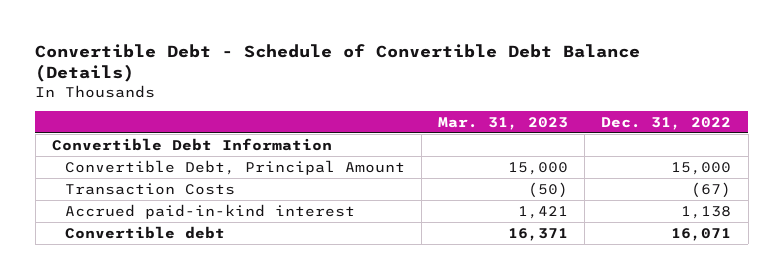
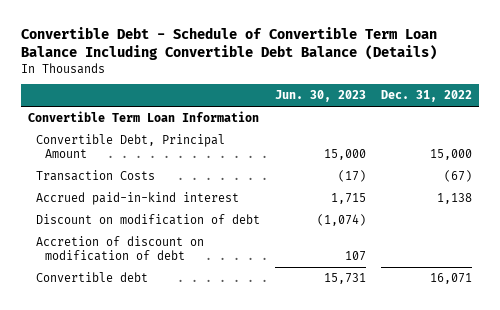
[35,43,641,83] Convertible Debt - Schedule of Convertible Debt Balance (Details) -> [20,26,437,60] Convertible Debt - Schedule of Convertible Term Loan Balance Including Convertible Debt Balance (Details)
[438,116,569,130] Mar. 31, 2023 -> none
none -> [275,90,367,103] Jun. 30, 2023
[51,138,332,152] Convertible Debt Information -> [27,111,259,123] Convertible Term Loan Information
none -> [36,214,261,226] Discount on modification of debt
none -> [36,236,205,261] Accretion of discount on modification of debt

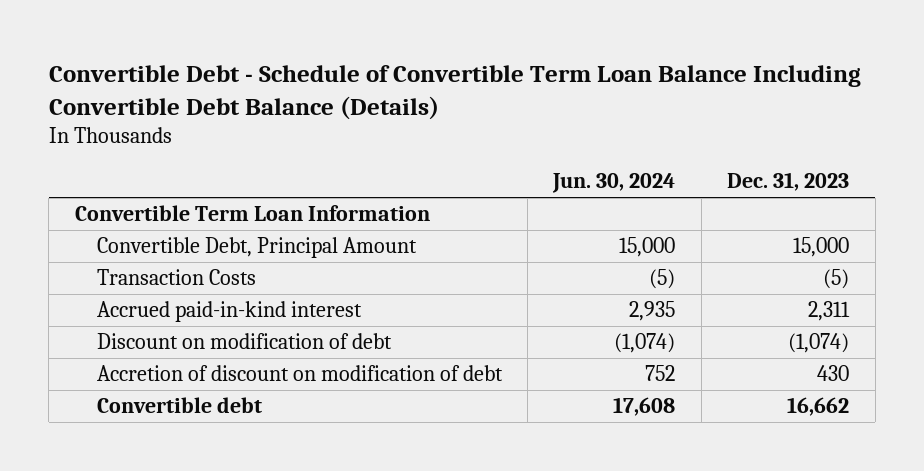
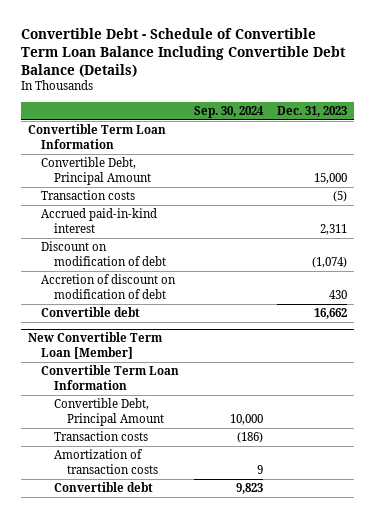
[552,173,676,194] Jun. 30, 2024 -> none
none -> [193,105,264,118] Sep. 30, 2024
[96,269,256,286] Transaction Costs -> [41,190,136,201] Transaction costs
none -> [28,332,164,359] New Convertible Term Loan [Member]
none -> [41,365,180,390] Convertible Term Loan Information
none -> [54,398,165,426] Convertible Debt, Principal Amount
none -> [54,431,149,442] Transaction costs
none -> [54,449,159,474] Amortization of transaction costs
none -> [54,482,154,493] Convertible debt

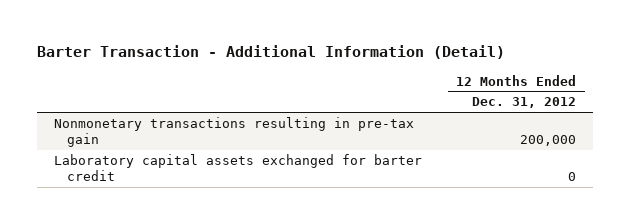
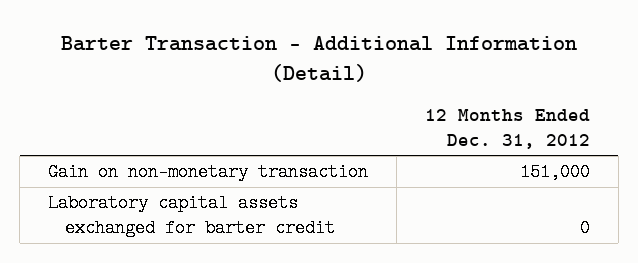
[54,117,415,147] Nonmonetary transactions resulting in pre-tax gain -> [47,163,368,182] Gain on non-monetary transaction
[520,134,577,146] 200,000 -> [519,163,590,182] 151,000

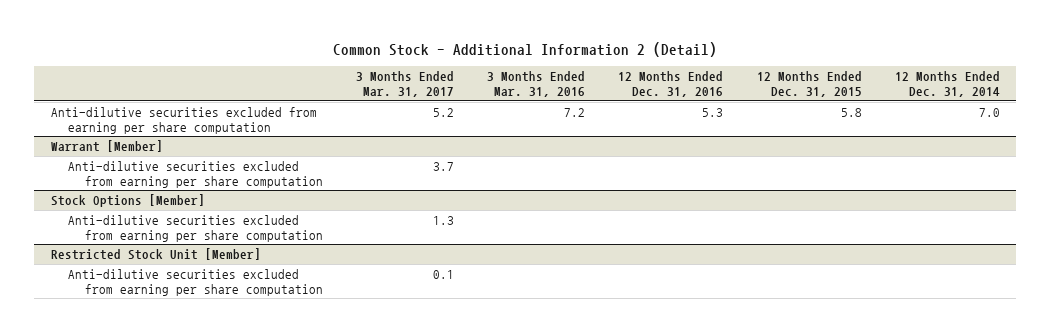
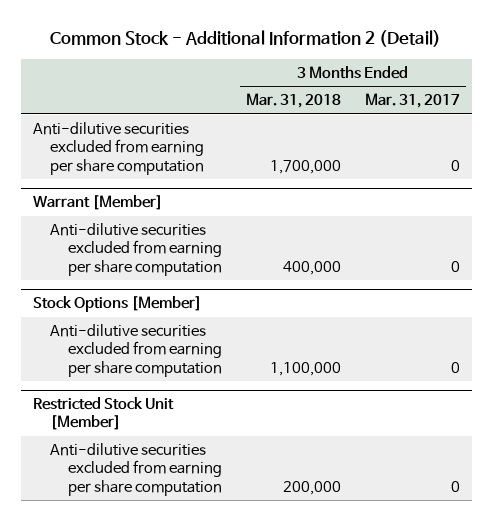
[487,71,586,97] 3 Months Ended Mar. 31, 2016 -> none
[618,71,724,97] 12 Months Ended Dec. 31, 2016 -> none
[756,71,862,97] 12 Months Ended Dec. 31, 2015 -> none
[894,71,1000,97] 12 Months Ended Dec. 31, 2014 -> none
none -> [245,93,341,109] Mar. 31, 2018
[433,107,455,117] 5.2 -> [450,159,460,171] 0
[433,161,455,171] 3.7 -> [450,260,460,272] 0
[433,215,455,225] 1.3 -> [450,361,460,373] 0
[433,269,455,279] 0.1 -> [450,480,460,492] 0

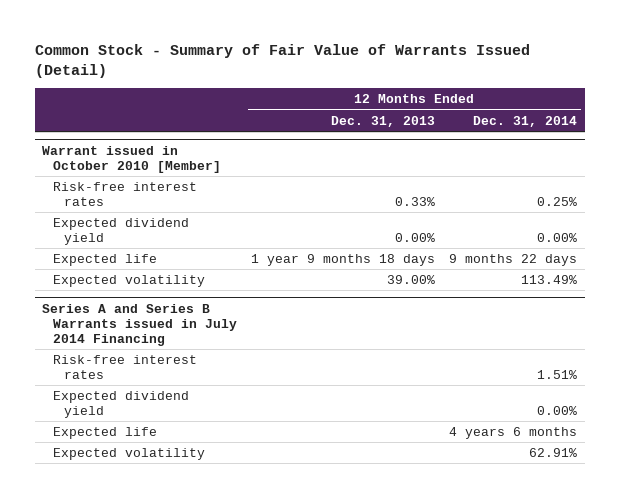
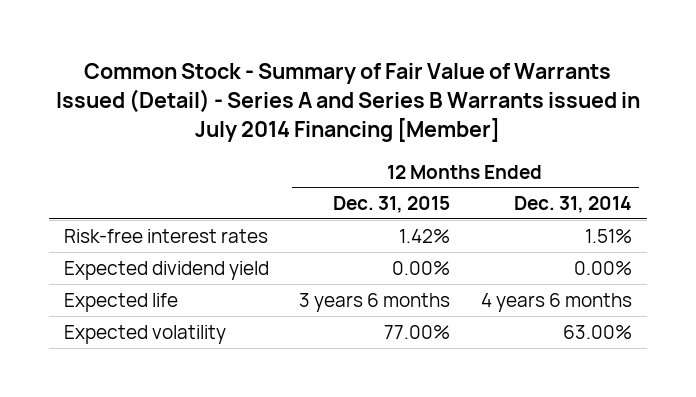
[34,44,530,79] Common Stock - Summary of Fair Value of Warrants Issued (Detail) -> [55,62,640,143] Common Stock - Summary of Fair Value of Warrants Issued (Detail) - Series A and Series B Warrants issued in July 2014 Financing [Member]
[331,115,436,127] Dec. 31, 2013 -> none
none -> [333,196,451,214] Dec. 31, 2015
[42,145,221,173] Warrant issued in October 2010 [Member] -> none
[52,182,197,207] Risk-free interest rates -> none
[52,218,189,246] Expected dividend yield -> none
[52,254,157,267] Expected life -> none
[52,275,205,288] Expected volatility -> none
[42,303,237,346] Series A and Series B Warrants issued in July 2014 Financing -> none
[529,448,578,458] 62.91% -> [562,324,632,339] 63.00%

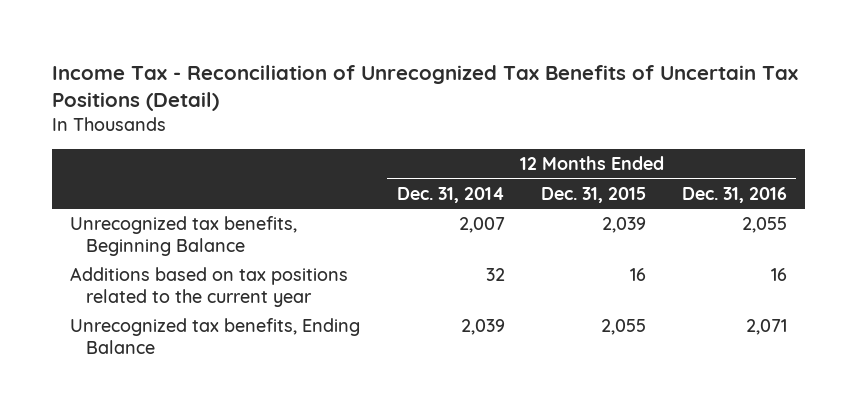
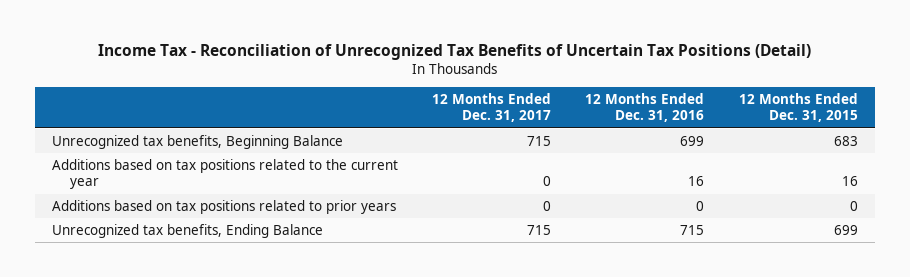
[396,186,505,203] Dec. 31, 2014 -> none
none -> [432,93,552,123] 12 Months Ended Dec. 31, 2017
[601,217,646,234] 2,039 -> [833,136,858,147] 683
[742,217,788,234] 2,055 -> [680,136,705,147] 699
none -> [52,200,397,215] Additions based on tax positions related to prior years
[600,319,646,336] 2,055 -> [833,225,858,236] 699
[746,319,788,336] 2,071 -> [680,225,705,236] 715

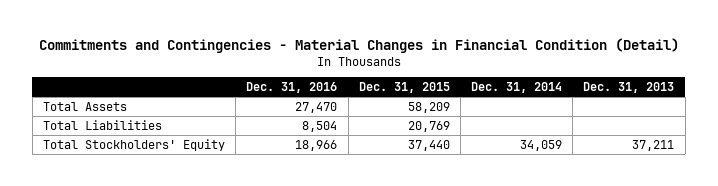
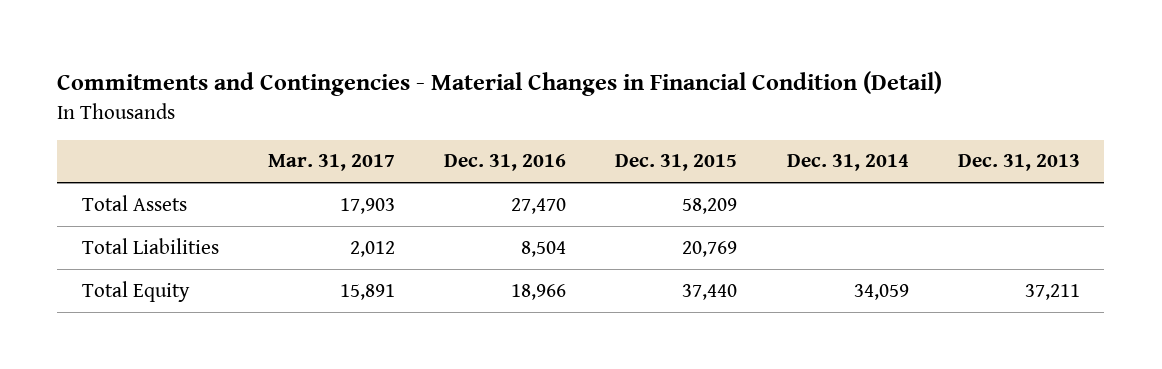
none -> [268,154,396,172] Mar. 31, 2017
[43,138,226,151] Total Stockholders' Equity -> [82,280,191,302] Total Equity

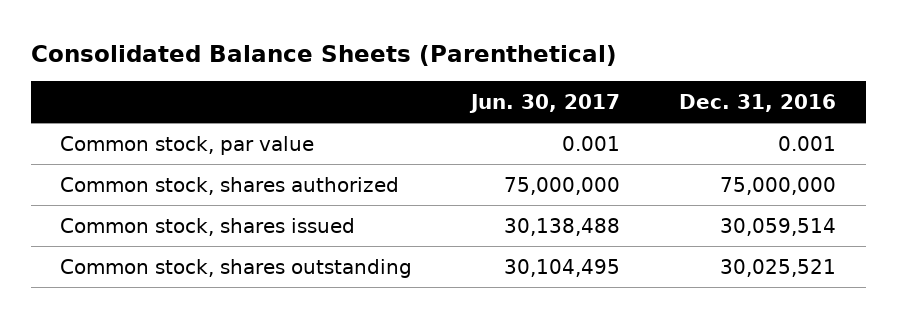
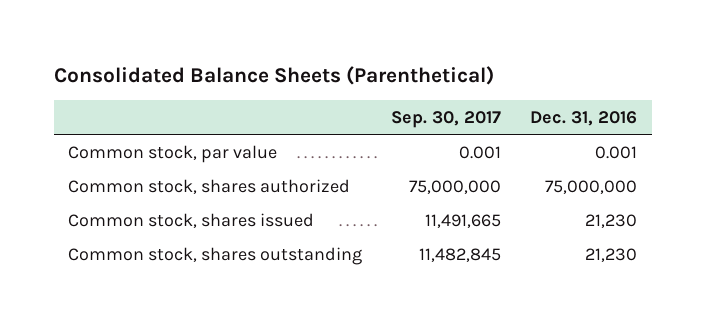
[469,94,621,114] Jun. 30, 2017 -> none
none -> [391,110,502,128] Sep. 30, 2017
[720,217,837,236] 30,059,514 -> [585,213,638,228] 21,230
[720,258,837,277] 30,025,521 -> [585,247,638,262] 21,230

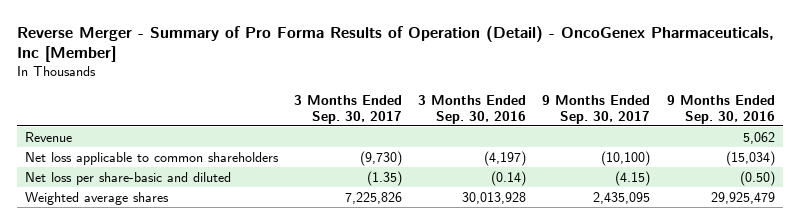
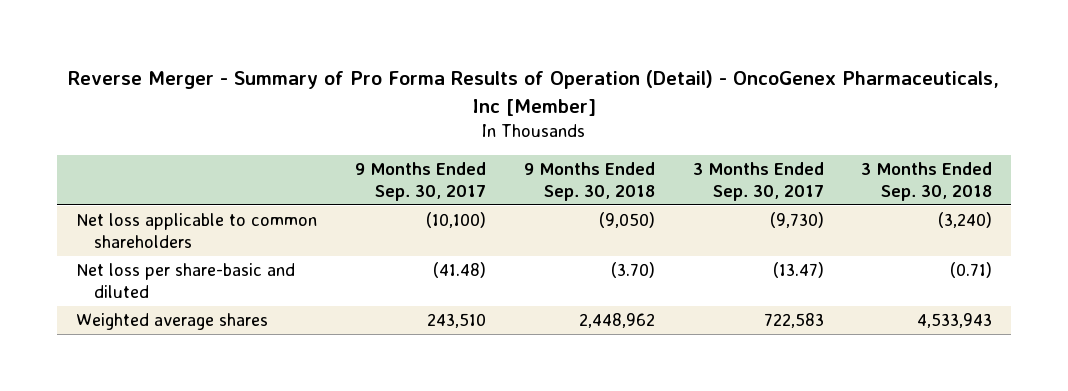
[418,94,527,124] 3 Months Ended Sep. 30, 2016 -> none
[666,94,775,124] 9 Months Ended Sep. 30, 2016 -> none
none -> [523,162,655,202] 9 Months Ended Sep. 30, 2018
none -> [861,162,993,202] 3 Months Ended Sep. 30, 2018
[24,131,72,142] Revenue -> none
[367,170,403,186] (1.35) -> [772,262,824,279] (13.47)
[615,170,651,186] (4.15) -> [432,262,486,279] (41.48)
[345,191,403,204] 7,225,826 -> [763,313,824,329] 722,583
[593,191,651,204] 2,435,095 -> [426,313,486,329] 243,510

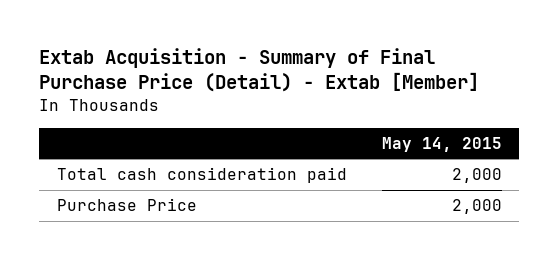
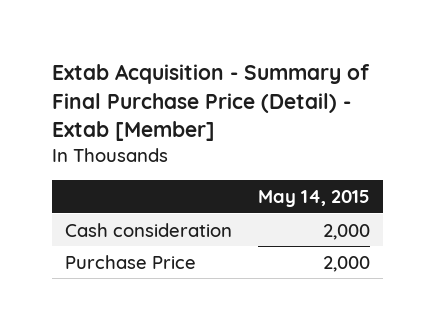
[56,167,347,184] Total cash consideration paid -> [64,222,232,237] Cash consideration

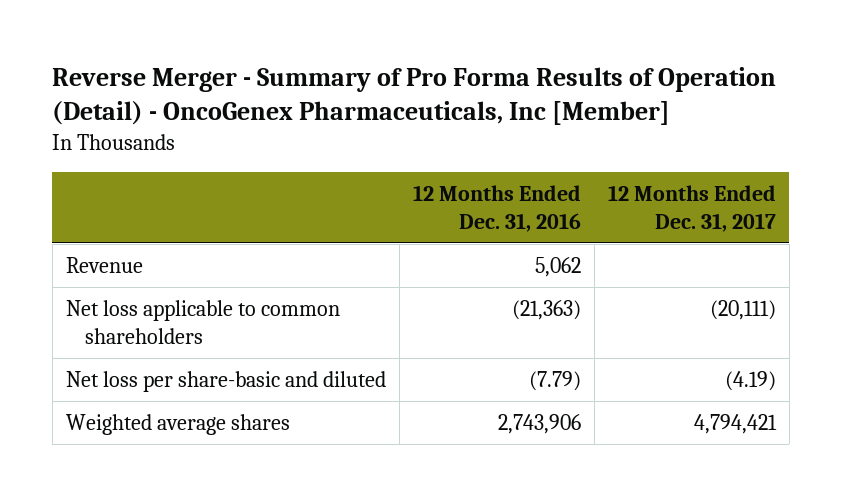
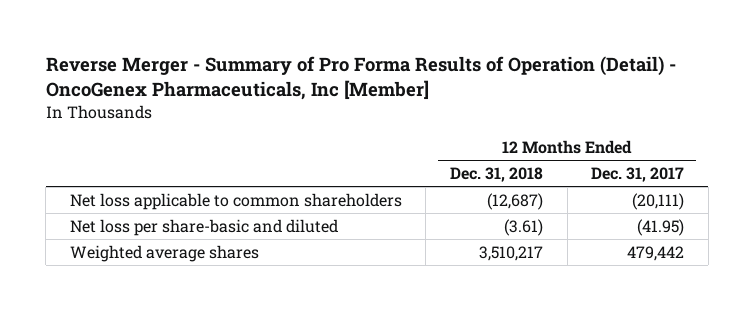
[412,185,581,232] 12 Months Ended Dec. 31, 2016 -> none
none -> [450,167,544,183] Dec. 31, 2018
[65,257,143,274] Revenue -> none
[724,371,776,392] (4.19) -> [637,218,685,236] (41.95)
[693,414,777,435] 4,794,421 -> [627,245,685,261] 479,442

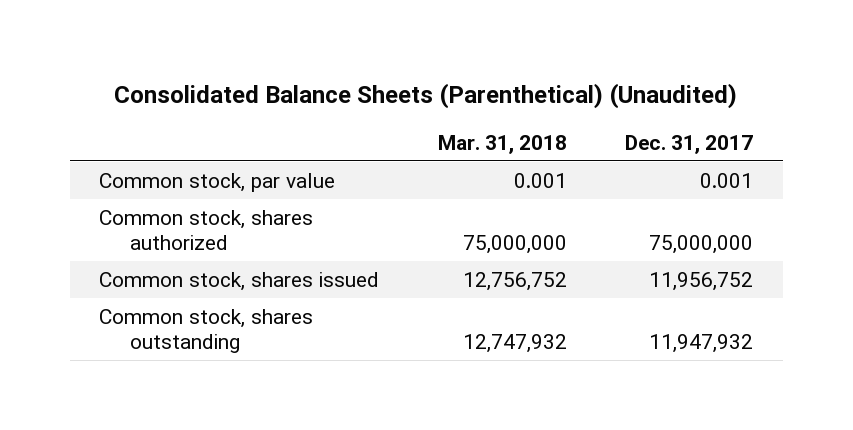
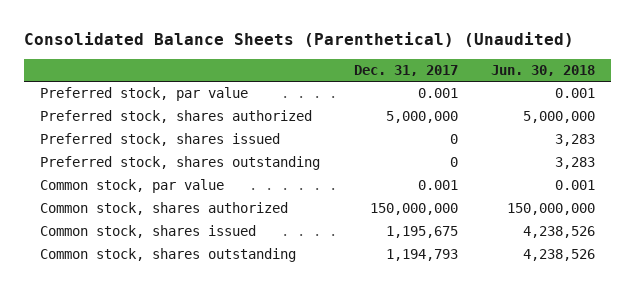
[437,134,567,154] Mar. 31, 2018 -> none
none -> [490,65,595,77] Jun. 30, 2018
none -> [40,87,249,102] Preferred stock, par value
none -> [40,110,313,124] Preferred stock, shares authorized
none -> [40,133,281,147] Preferred stock, shares issued
none -> [40,156,321,171] Preferred stock, shares outstanding
[649,235,754,255] 75,000,000 -> [369,203,458,216] 150,000,000
[649,271,754,291] 11,956,752 -> [385,226,458,239] 1,195,675
[649,334,754,354] 11,947,932 -> [385,249,458,262] 1,194,793

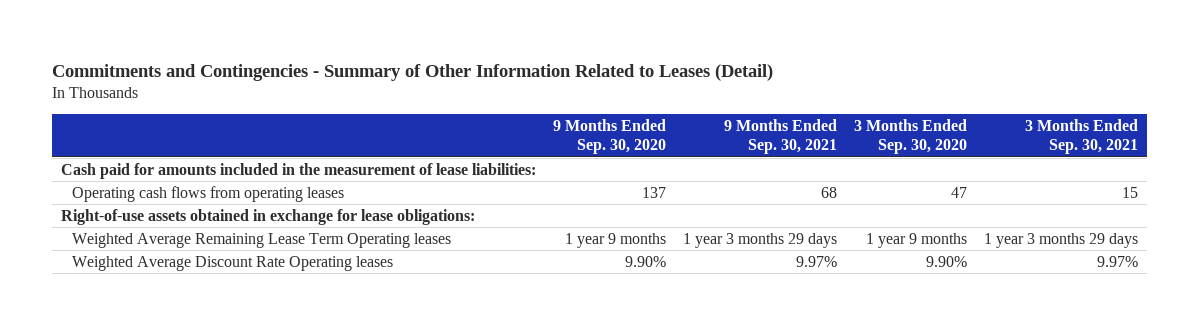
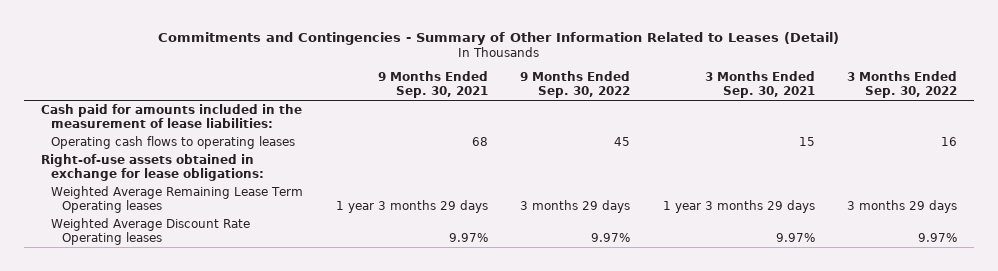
[552,118,666,155] 9 Months Ended Sep. 30, 2020 -> none
[854,118,968,155] 3 Months Ended Sep. 30, 2020 -> none
none -> [520,71,631,99] 9 Months Ended Sep. 30, 2022
none -> [847,71,958,99] 3 Months Ended Sep. 30, 2022
[72,185,345,202] Operating cash flows from operating leases -> [51,136,296,150] Operating cash flows to operating leases

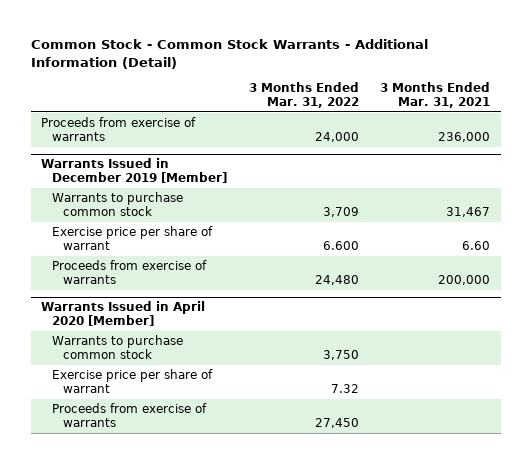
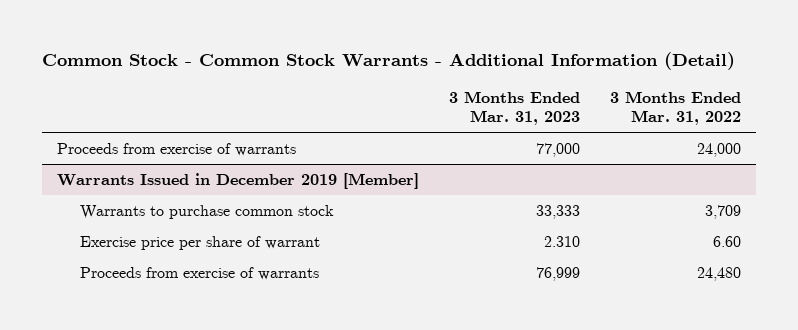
[380,82,491,109] 3 Months Ended Mar. 31, 2021 -> none
none -> [449,90,581,126] 3 Months Ended Mar. 31, 2023
[322,241,359,251] 6.600 -> [713,235,742,247] 6.60
[41,301,206,327] Warrants Issued in April 2020 [Member] -> none
[52,334,184,360] Warrants to purchase common stock -> none
[52,368,214,394] Exercise price per share of warrant -> none
[52,402,208,428] Proceeds from exercise of warrants -> none

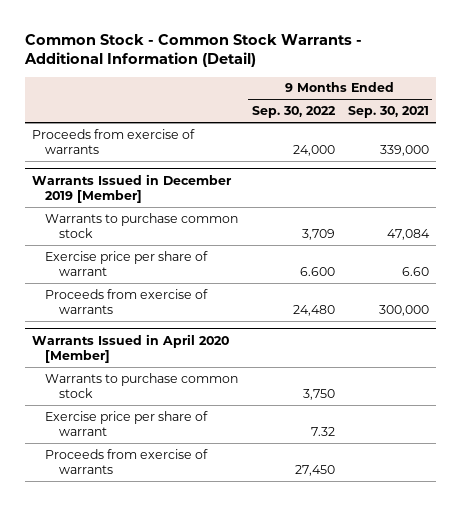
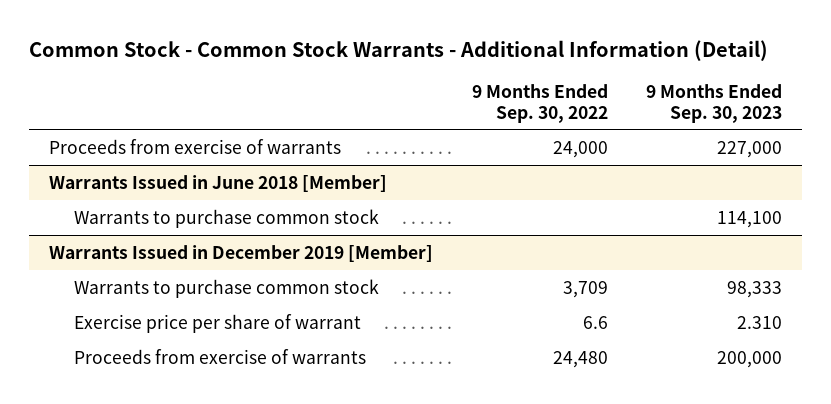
[347,106,429,119] Sep. 30, 2021 -> none
none -> [646,83,783,123] 9 Months Ended Sep. 30, 2023
none -> [48,174,387,192] Warrants Issued in June 2018 [Member]
none -> [73,208,379,228] Warrants to purchase common stock
[299,267,335,277] 6.600 -> [582,315,608,329] 6.6
[32,333,230,364] Warrants Issued in April 2020 [Member] -> none
[45,372,239,399] Warrants to purchase common stock -> none
[45,410,209,437] Exercise price per share of warrant -> none
[45,448,209,475] Proceeds from exercise of warrants -> none

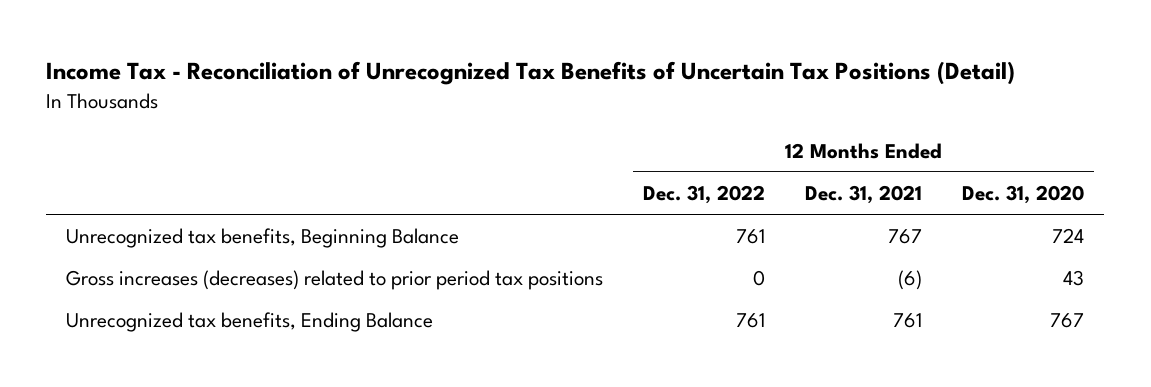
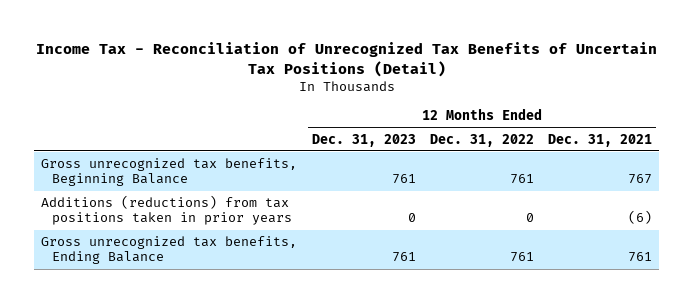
[962,184,1085,204] Dec. 31, 2020 -> none
none -> [311,133,416,147] Dec. 31, 2023
[66,228,460,249] Unrecognized tax benefits, Beginning Balance -> [41,158,298,187] Gross unrecognized tax benefits, Beginning Balance
[66,270,604,291] Gross increases (decreases) related to prior period tax positions -> [41,195,293,226] Additions (reductions) from tax positions taken in prior years
[66,312,434,333] Unrecognized tax benefits, Ending Balance -> [41,236,298,265] Gross unrecognized tax benefits, Ending Balance

